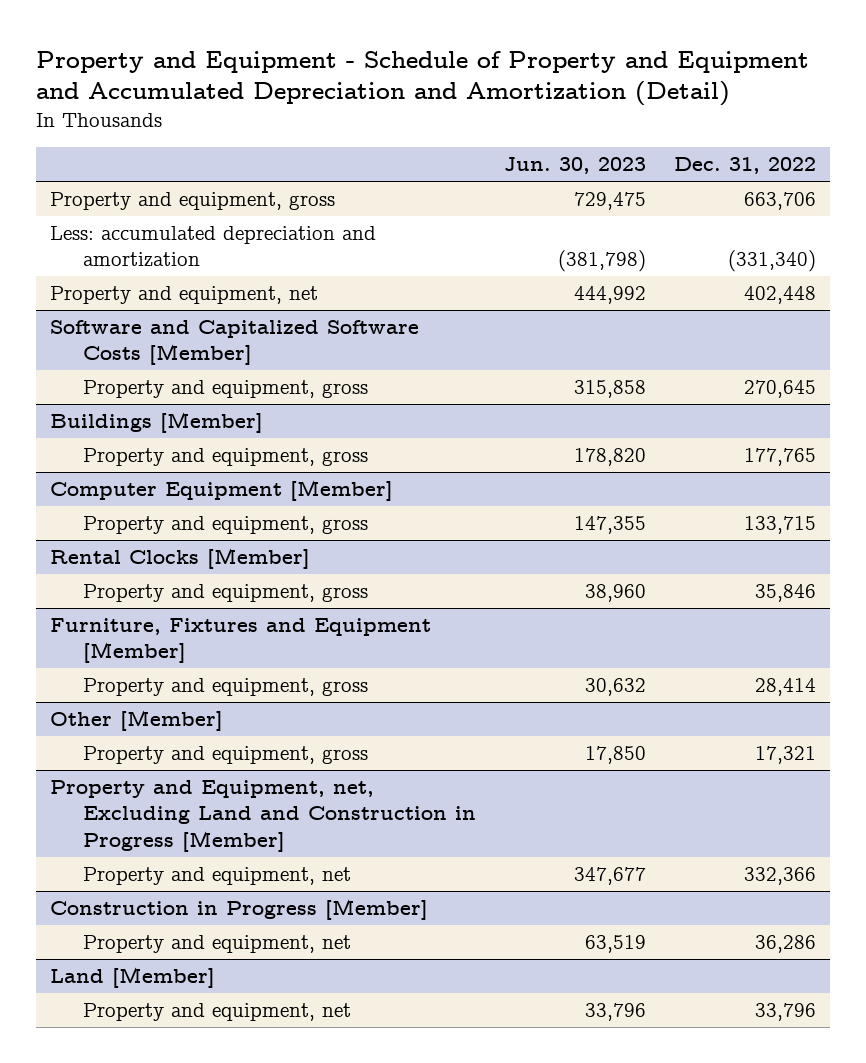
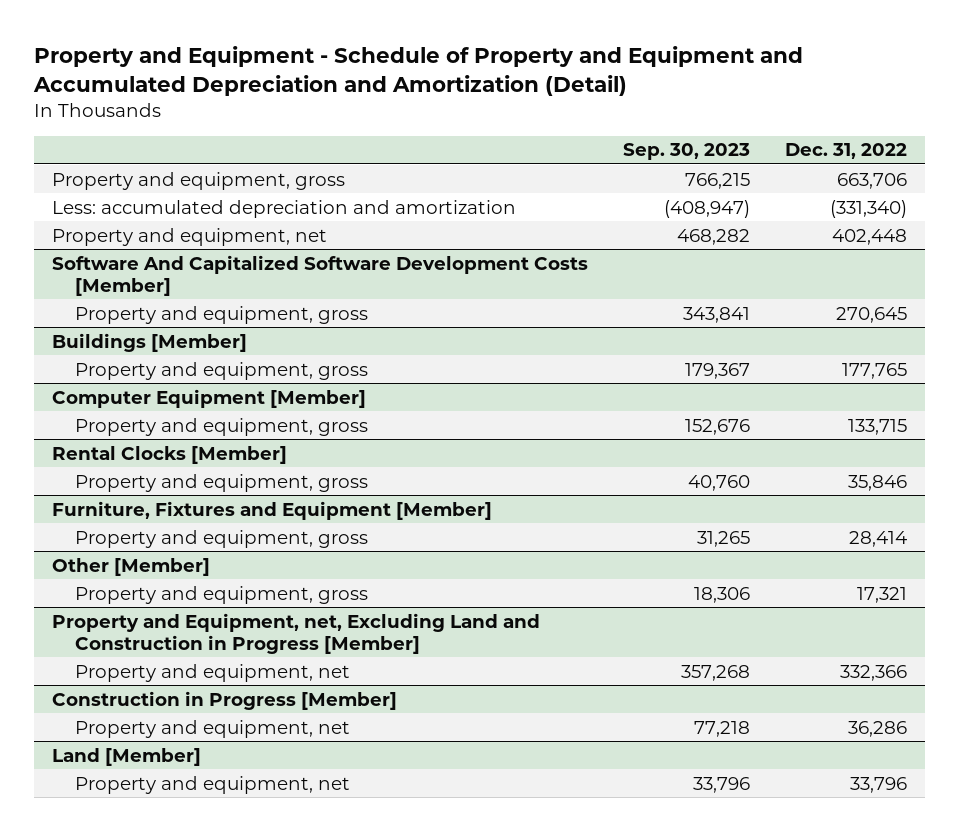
[503,157,646,175] Jun. 30, 2023 -> none
none -> [623,143,751,161] Sep. 30, 2023
[50,320,420,366] Software and Capitalized Software Costs [Member] -> [51,254,588,296] Software And Capitalized Software Development Costs [Member]

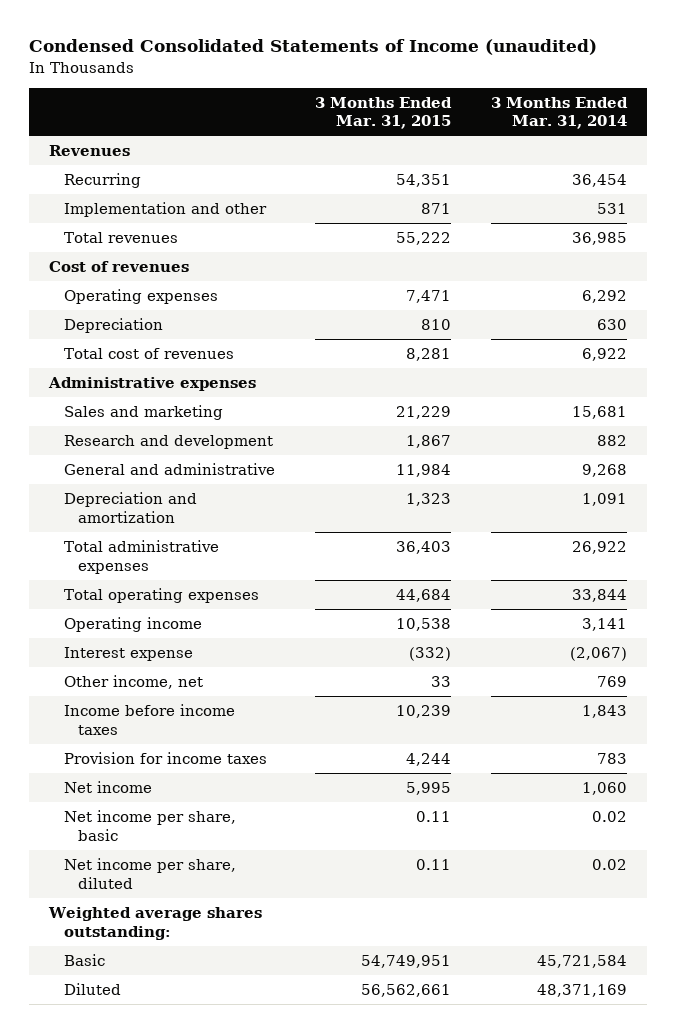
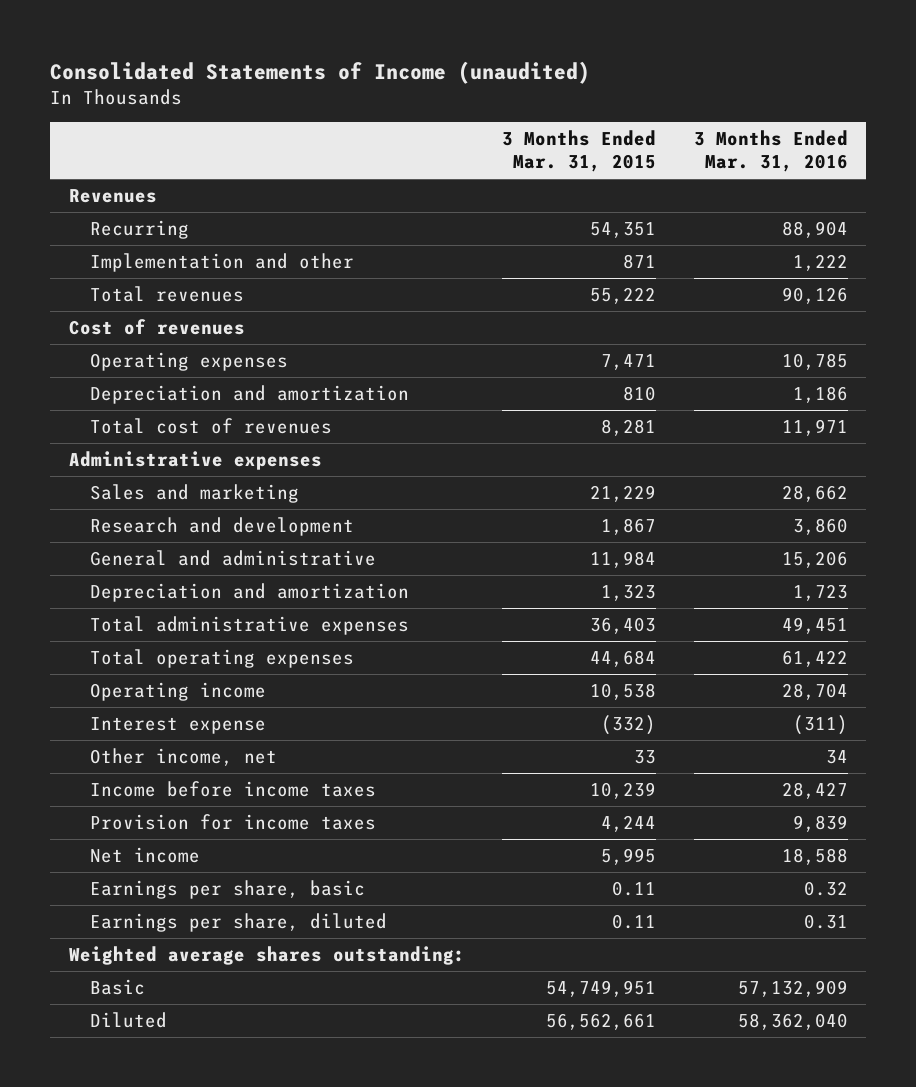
[29,39,598,56] Condensed Consolidated Statements of Income (unaudited) -> [50,60,591,84] Consolidated Statements of Income (unaudited)
[491,96,629,130] 3 Months Ended Mar. 31, 2014 -> none
none -> [693,130,848,173] 3 Months Ended Mar. 31, 2016
[63,318,163,334] Depreciation -> none
none -> [89,385,409,405] Depreciation and amortization
[63,810,236,841] Net income per share, basic -> [89,880,365,900] Earnings per share, basic
[63,858,236,889] Net income per share, diluted -> [89,913,387,933] Earnings per share, diluted

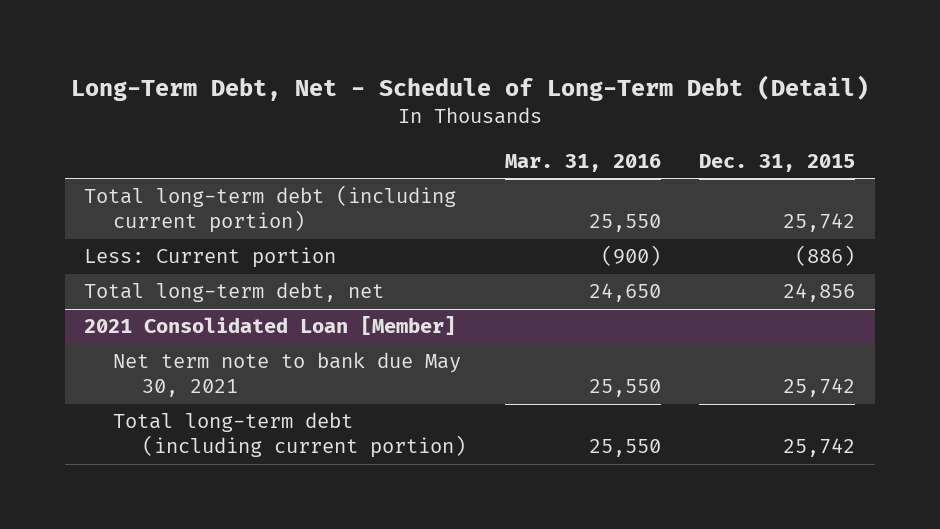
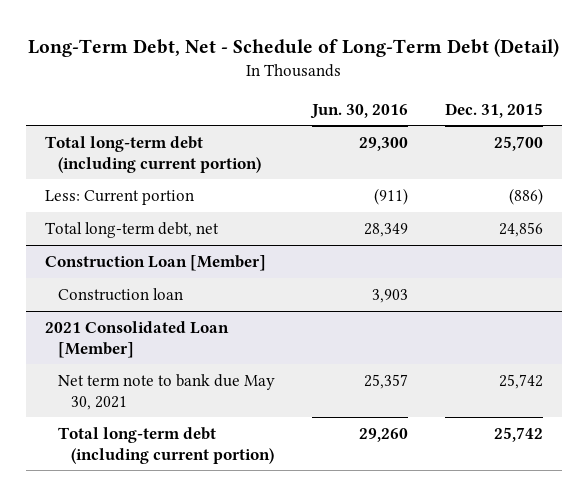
[504,153,661,172] Mar. 31, 2016 -> none
none -> [310,103,409,119] Jun. 30, 2016
[783,213,856,233] 25,742 -> [494,135,544,151] 25,700
none -> [44,254,266,271] Construction Loan [Member]
none -> [57,287,183,301] Construction loan

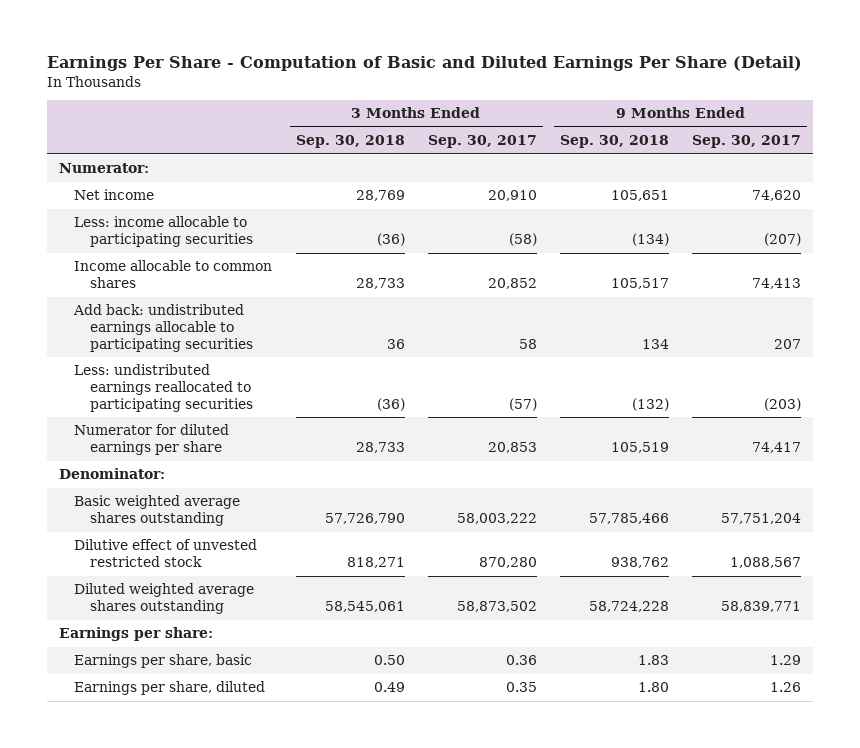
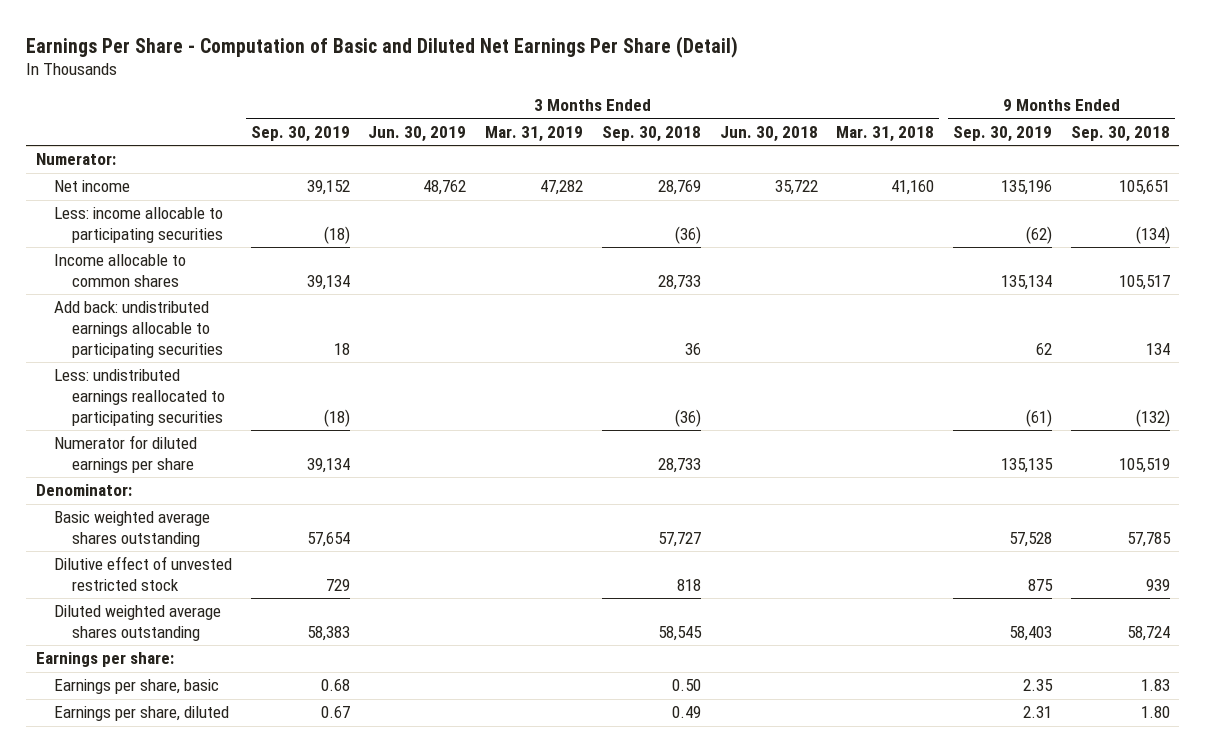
[47,56,803,72] Earnings Per Share - Computation of Basic and Diluted Earnings Per Share (Detail) -> [26,35,739,58] Earnings Per Share - Computation of Basic and Diluted Net Earnings Per Share (Detail)
[427,135,537,149] Sep. 30, 2017 -> none
[692,135,802,149] Sep. 30, 2017 -> none
none -> [250,125,350,142] Sep. 30, 2019
none -> [368,125,467,142] Jun. 30, 2019
none -> [485,125,584,142] Mar. 31, 2019
none -> [719,125,818,142] Jun. 30, 2018
none -> [836,125,935,142] Mar. 31, 2018
none -> [953,125,1053,142] Sep. 30, 2019
[324,513,405,525] 57,726,790 -> [657,532,701,548] 57,727
[588,513,669,525] 57,785,466 -> [1126,532,1171,548] 57,785
[346,557,405,569] 818,271 -> [676,579,701,592] 818
[610,557,669,569] 938,762 -> [1145,579,1170,592] 939
[324,601,405,613] 58,545,061 -> [657,626,702,642] 58,545
[588,601,669,613] 58,724,228 -> [1126,626,1170,642] 58,724

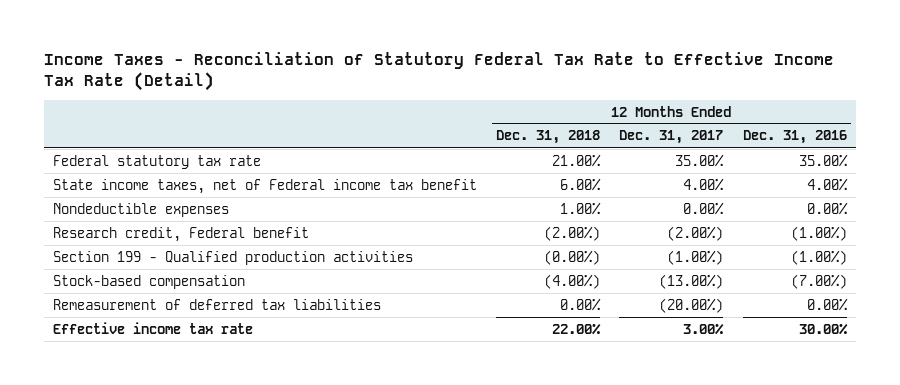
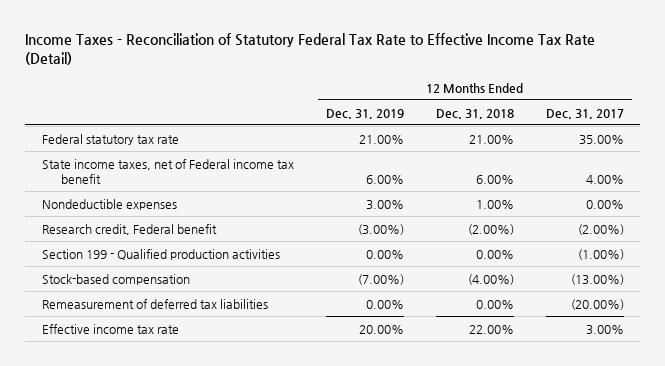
[742,130,847,145] Dec. 31, 2016 -> none
none -> [325,108,404,119] Dec. 31, 2019
[544,249,601,265] (0.00%) -> [475,249,514,259] 0.00%

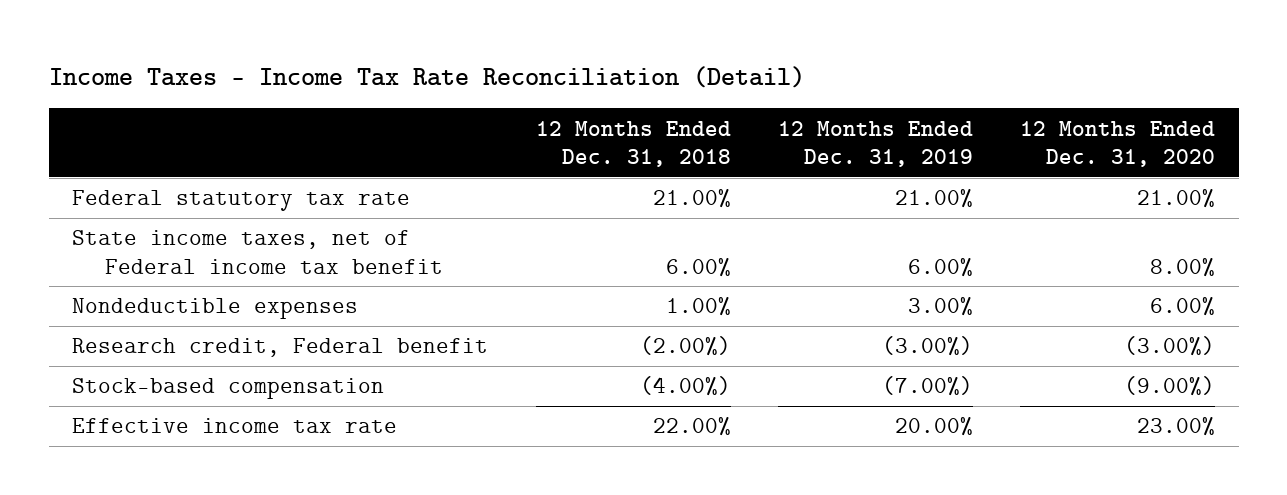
[25,33,596,66] Income Taxes - Reconciliation of Statutory Federal Tax Rate to Effective Income Tax Rate (Detail) -> [48,66,805,89] Income Taxes - Income Tax Rate Reconciliation (Detail)
[545,108,624,119] Dec. 31, 2017 -> none
none -> [1020,120,1216,168] 12 Months Ended Dec. 31, 2020
[41,248,280,260] Section 199 - Qualified production activities -> none
[41,298,268,309] Remeasurement of deferred tax liabilities -> none

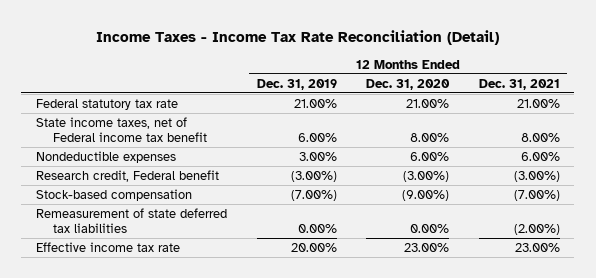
[535,120,731,168] 12 Months Ended Dec. 31, 2018 -> none
none -> [478,78,560,90] Dec. 31, 2021
none -> [35,207,227,234] Remeasurement of state deferred tax liabilities

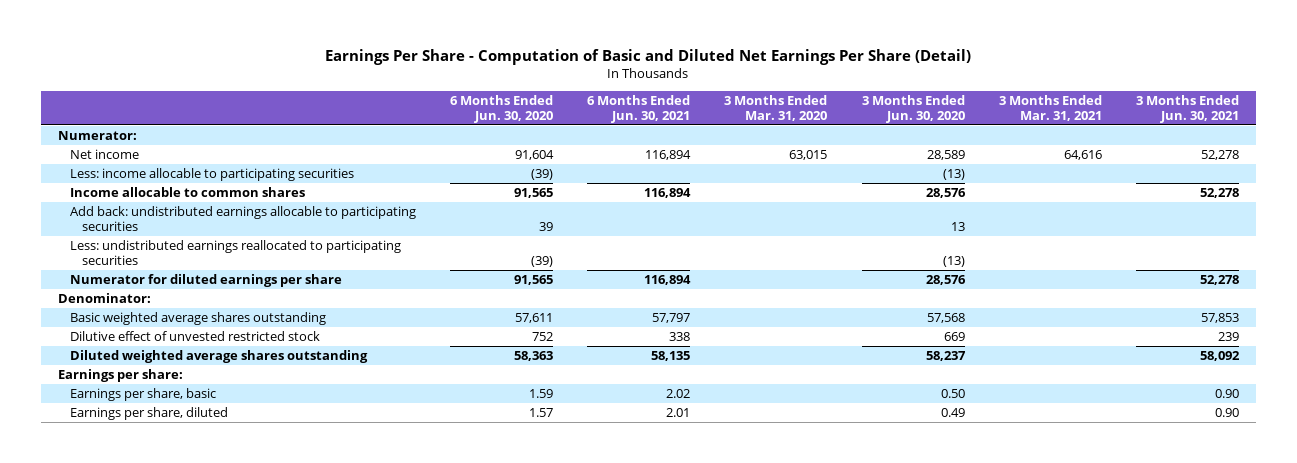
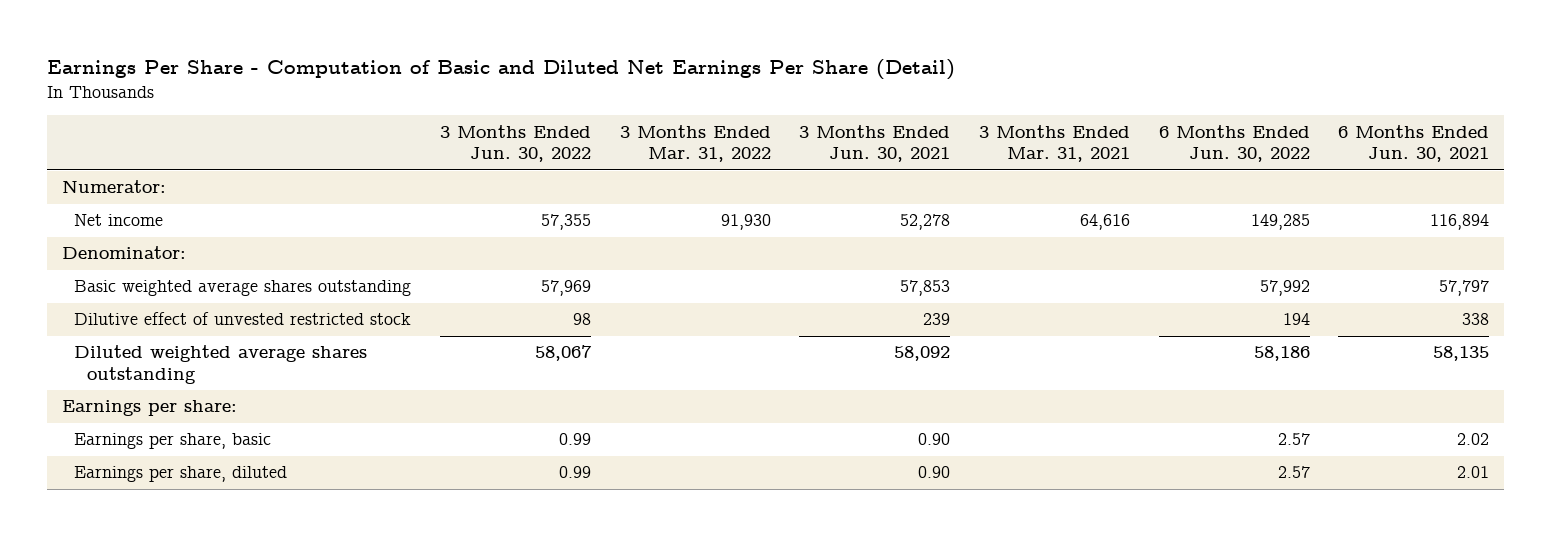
[450,94,554,124] 6 Months Ended Jun. 30, 2020 -> none
[724,94,828,122] 3 Months Ended Mar. 31, 2020 -> none
[861,94,965,124] 3 Months Ended Jun. 30, 2020 -> none
none -> [439,124,591,163] 3 Months Ended Jun. 30, 2022
none -> [619,124,771,163] 3 Months Ended Mar. 31, 2022
none -> [1158,124,1310,163] 6 Months Ended Jun. 30, 2022
[69,167,354,181] Less: income allocable to participating securities -> none
[69,186,305,197] Income allocable to common shares -> none
[69,205,416,231] Add back: undistributed earnings allocable to participating securities -> none
[69,239,401,265] Less: undistributed earnings reallocated to participating securities -> none
[69,273,342,287] Numerator for diluted earnings per share -> none

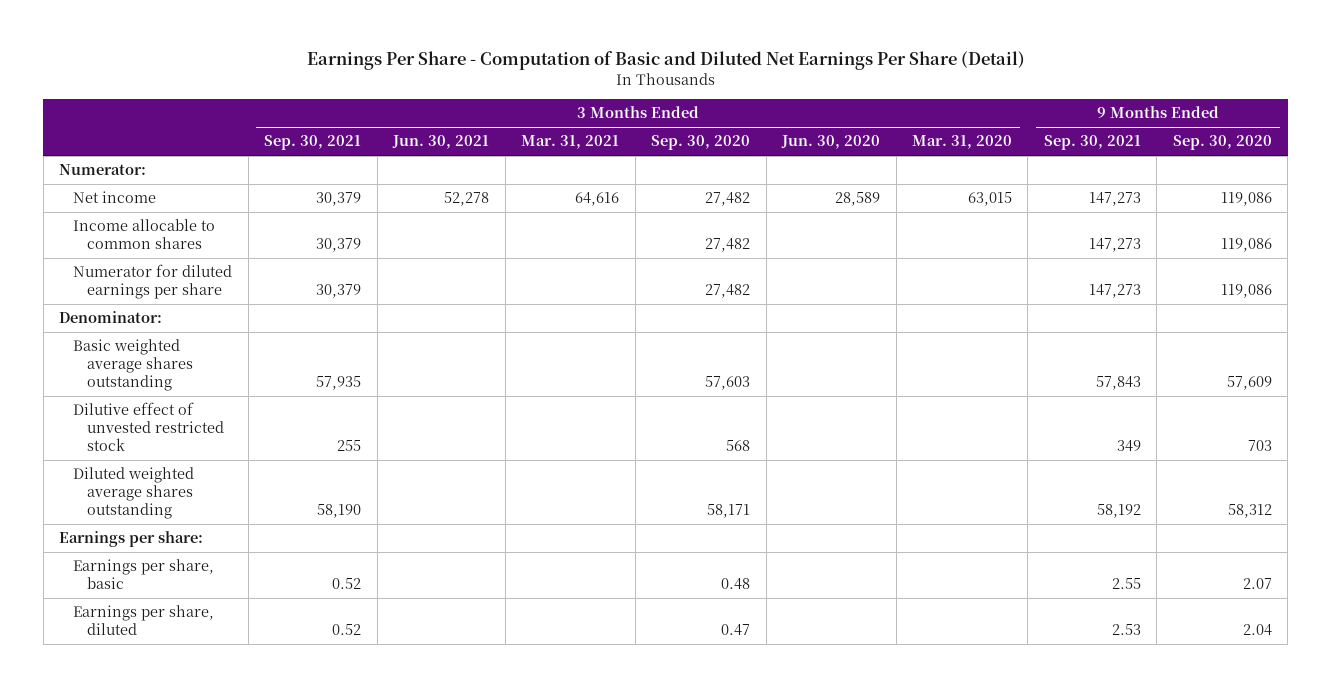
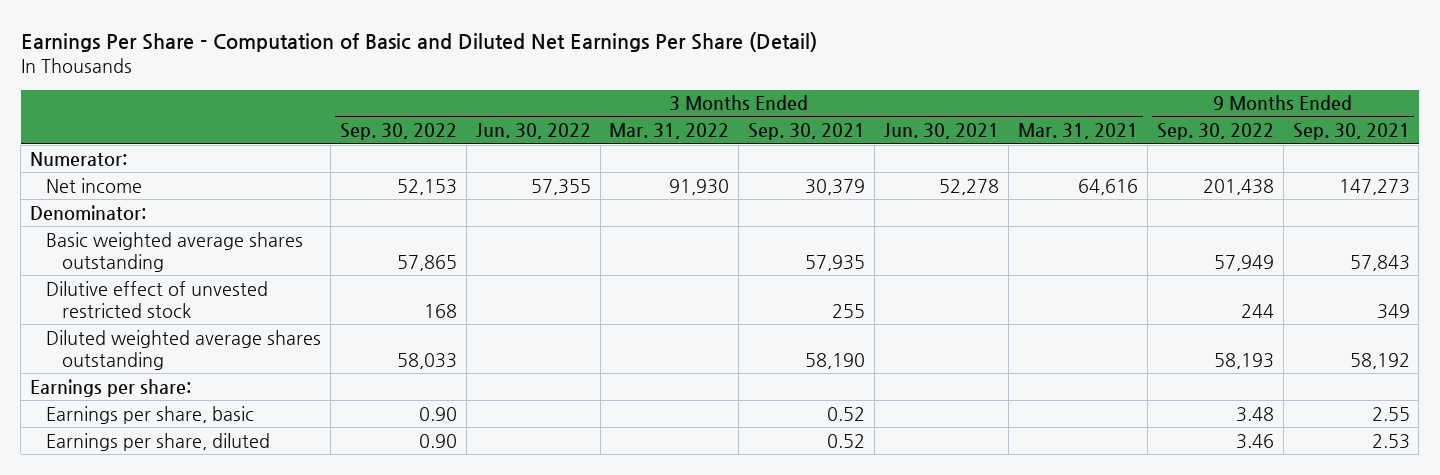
[651,135,751,151] Sep. 30, 2020 -> none
[781,135,881,150] Jun. 30, 2020 -> none
[911,135,1012,150] Mar. 31, 2020 -> none
[1172,135,1272,151] Sep. 30, 2020 -> none
none -> [339,123,457,141] Sep. 30, 2022
none -> [475,123,591,140] Jun. 30, 2022
none -> [609,123,730,140] Mar. 31, 2022
none -> [1156,123,1274,141] Sep. 30, 2022
[73,219,216,250] Income allocable to common shares -> none
[73,264,233,300] Numerator for diluted earnings per share -> none

